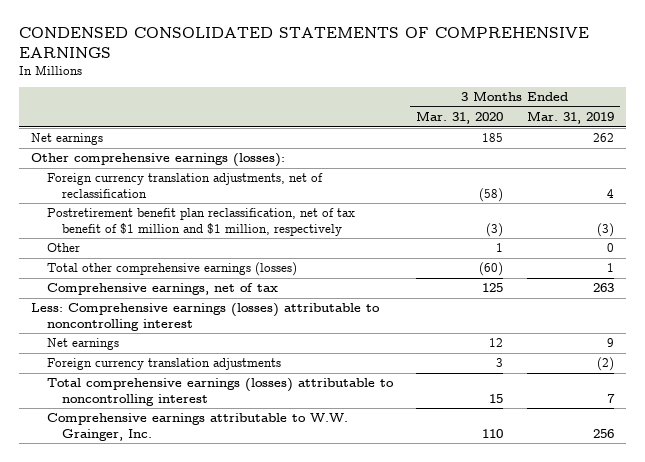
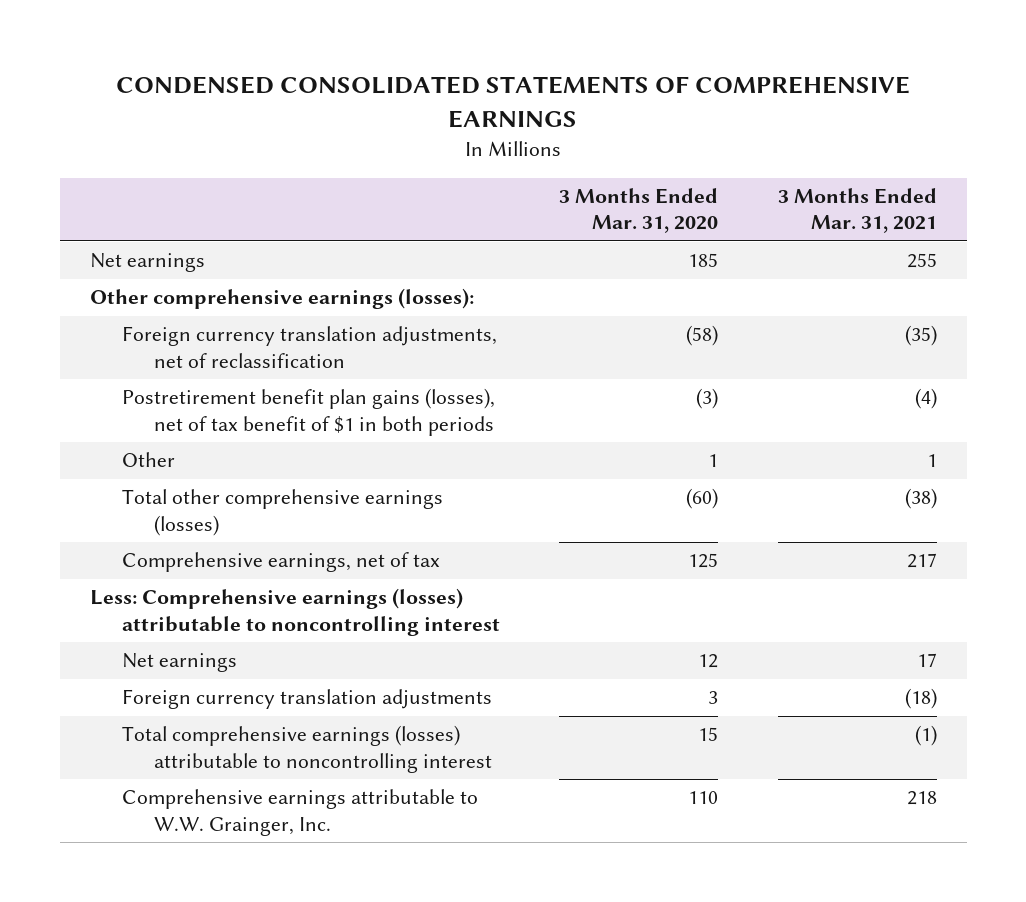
[526,110,614,124] Mar. 31, 2019 -> none
none -> [777,188,937,234] 3 Months Ended Mar. 31, 2021
[46,208,355,236] Postretirement benefit plan reclassification, net of tax benefit of $1 million and $1 million, respectively -> [121,388,495,436] Postretirement benefit plan gains (losses), net of tax benefit of $1 in both periods

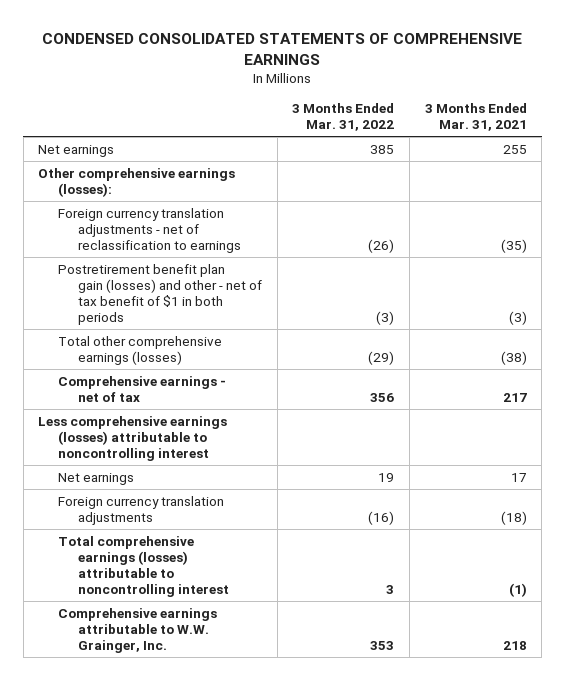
[559,188,719,234] 3 Months Ended Mar. 31, 2020 -> none
none -> [292,103,395,132] 3 Months Ended Mar. 31, 2022
[121,452,175,468] Other -> none
[121,326,497,368] Foreign currency translation adjustments, net of reclassification -> [58,207,242,253] Foreign currency translation adjustments - net of reclassification to earnings
[121,388,495,436] Postretirement benefit plan gains (losses), net of tax benefit of $1 in both periods -> [58,263,263,325] Postretirement benefit plan gain (losses) and other - net of tax benefit of $1 in both periods
[914,388,937,410] (4) -> [508,310,527,325] (3)
[121,552,440,573] Comprehensive earnings, net of tax -> [58,375,227,402] Comprehensive earnings - net of tax
[89,588,500,636] Less: Comprehensive earnings (losses) attributable to noncontrolling interest -> [38,415,228,461] Less comprehensive earnings (losses) attributable to noncontrolling interest

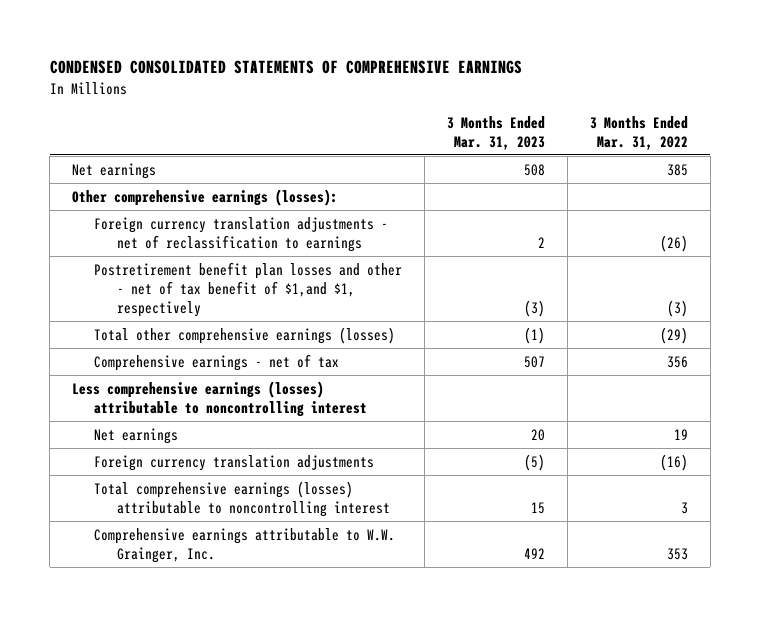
[424,103,527,132] 3 Months Ended Mar. 31, 2021 -> none
none -> [447,115,546,150] 3 Months Ended Mar. 31, 2023
[58,263,263,325] Postretirement benefit plan gain (losses) and other - net of tax benefit of $1 in both periods -> [94,261,403,318] Postretirement benefit plan losses and other - net of tax benefit of $1,and $1, respectively

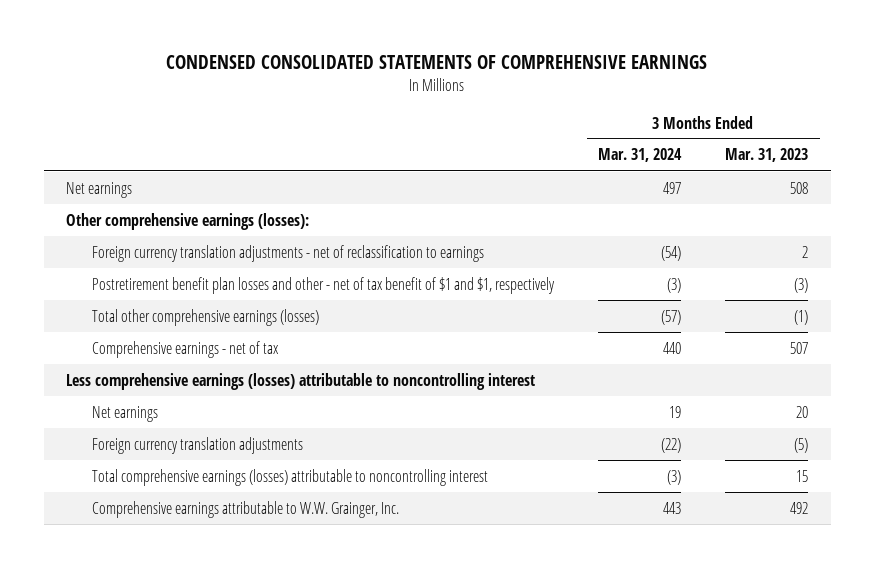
[589,115,688,150] 3 Months Ended Mar. 31, 2022 -> none
none -> [598,148,683,163] Mar. 31, 2024
[94,261,403,318] Postretirement benefit plan losses and other - net of tax benefit of $1,and $1, respectively -> [91,276,555,294] Postretirement benefit plan losses and other - net of tax benefit of $1 and $1, respectively

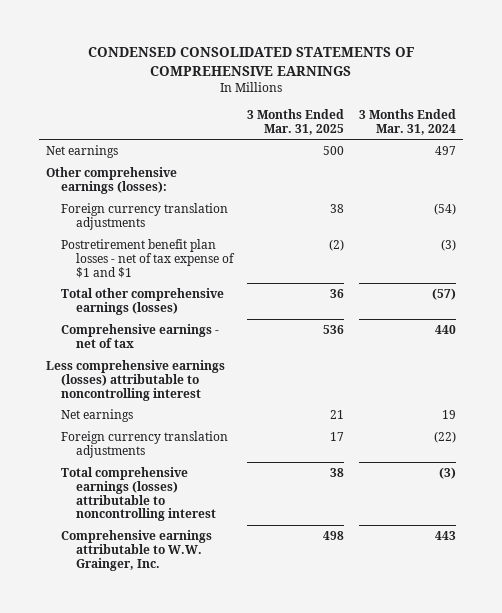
[725,148,809,163] Mar. 31, 2023 -> none
none -> [247,108,345,135] 3 Months Ended Mar. 31, 2025
[91,244,484,262] Foreign currency translation adjustments - net of reclassification to earnings -> [60,203,228,231] Foreign currency translation adjustments
[91,276,555,294] Postretirement benefit plan losses and other - net of tax benefit of $1 and $1, respectively -> [60,239,236,278] Postretirement benefit plan losses - net of tax expense of $1 and $1

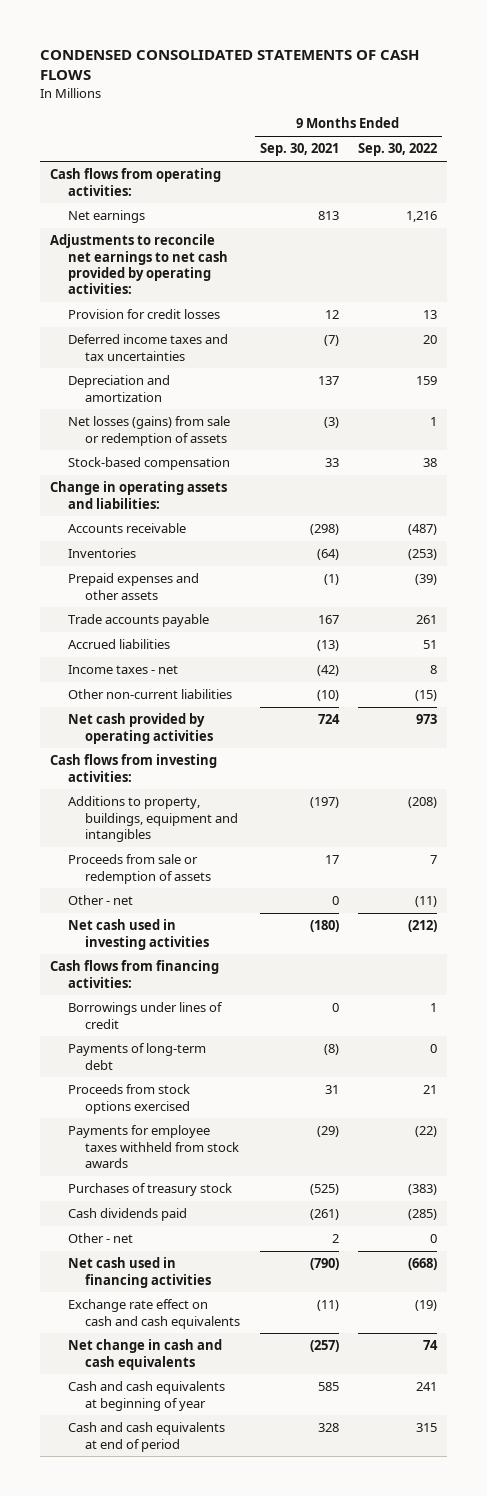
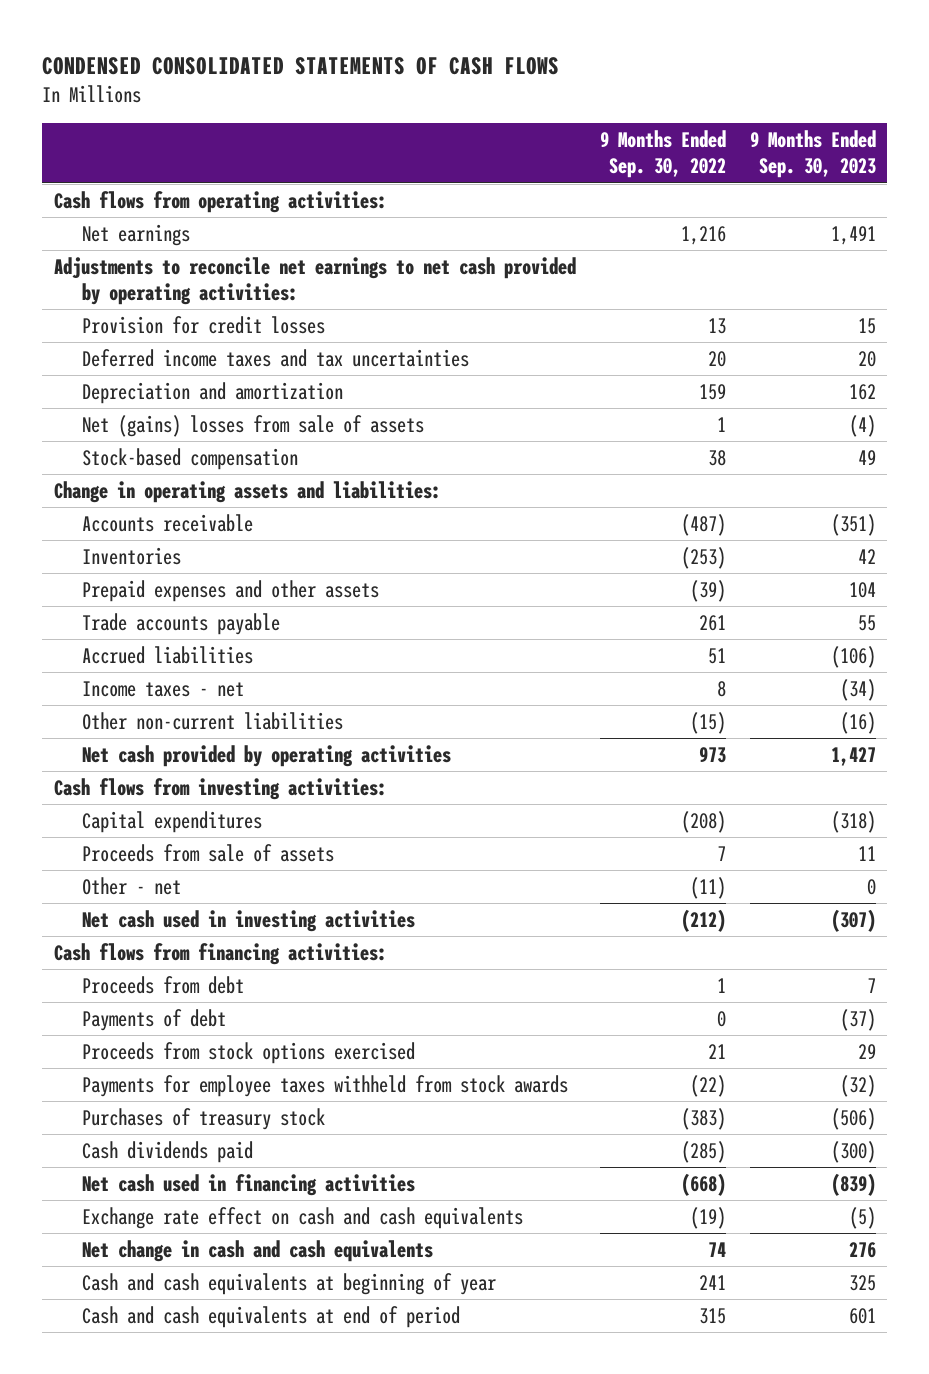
[259,143,339,157] Sep. 30, 2021 -> none
none -> [749,130,876,179] 9 Months Ended Sep. 30, 2023
[67,416,230,446] Net losses (gains) from sale or redemption of assets -> [81,414,424,437] Net (gains) losses from sale of assets
[67,796,239,842] Additions to property, buildings, equipment and intangibles -> [81,810,262,833] Capital expenditures
[67,854,212,884] Proceeds from sale or redemption of assets -> [81,843,334,862] Proceeds from sale of assets
[67,1002,223,1029] Borrowings under lines of credit -> [81,975,244,994] Proceeds from debt
[67,1043,206,1070] Payments of long-term debt -> [81,1008,226,1031] Payments of debt
[67,1233,133,1244] Other - net -> none

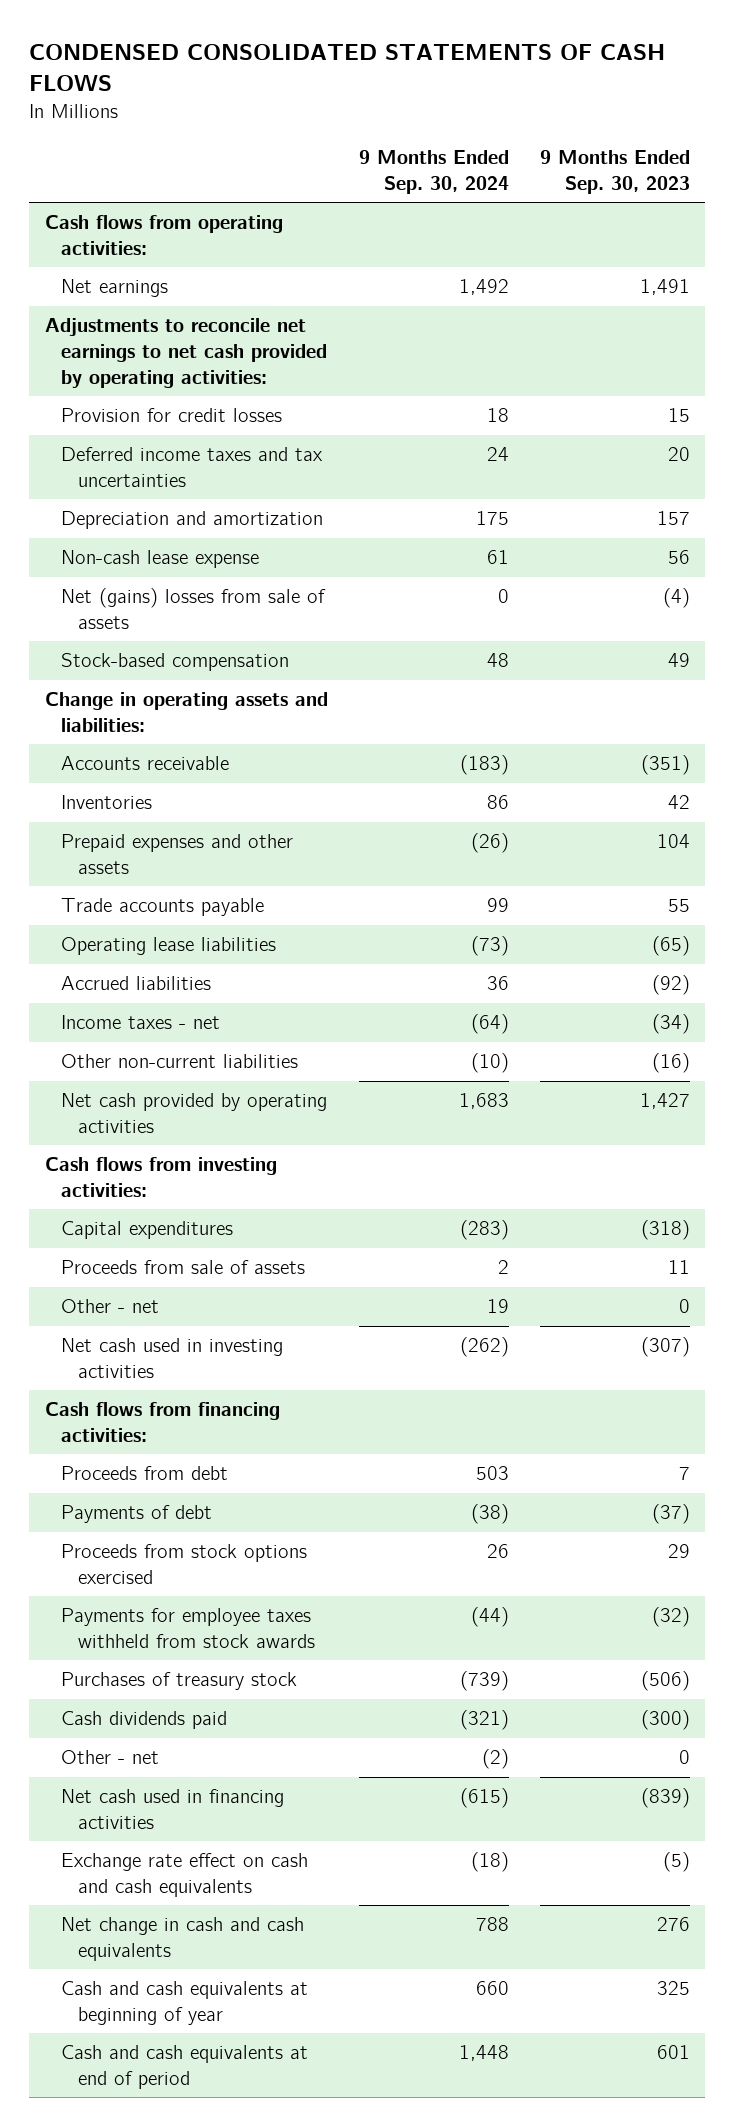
[599,130,726,179] 9 Months Ended Sep. 30, 2022 -> none
none -> [358,150,509,194] 9 Months Ended Sep. 30, 2024
[848,383,876,400] 162 -> [656,511,690,526] 157
none -> [61,550,260,569] Non-cash lease expense
none -> [61,937,277,956] Operating lease liabilities
[830,645,876,668] (106) -> [651,975,690,996] (92)
none -> [61,1750,160,1765] Other - net

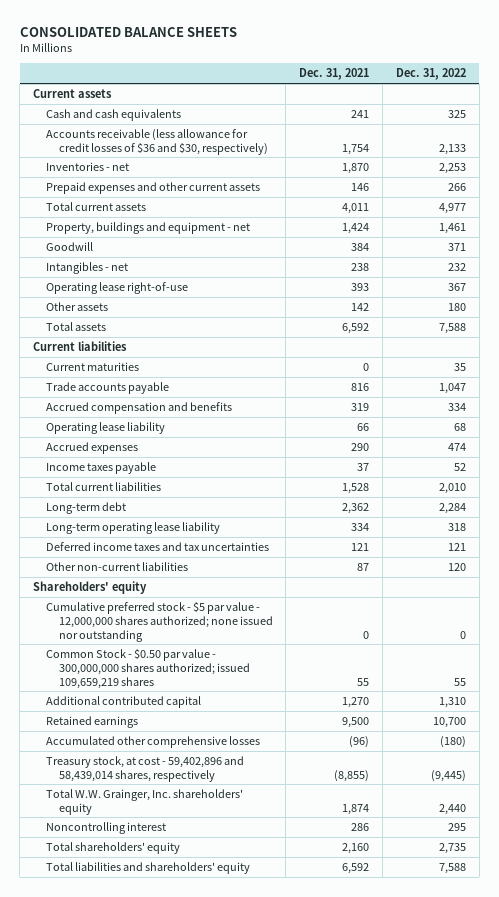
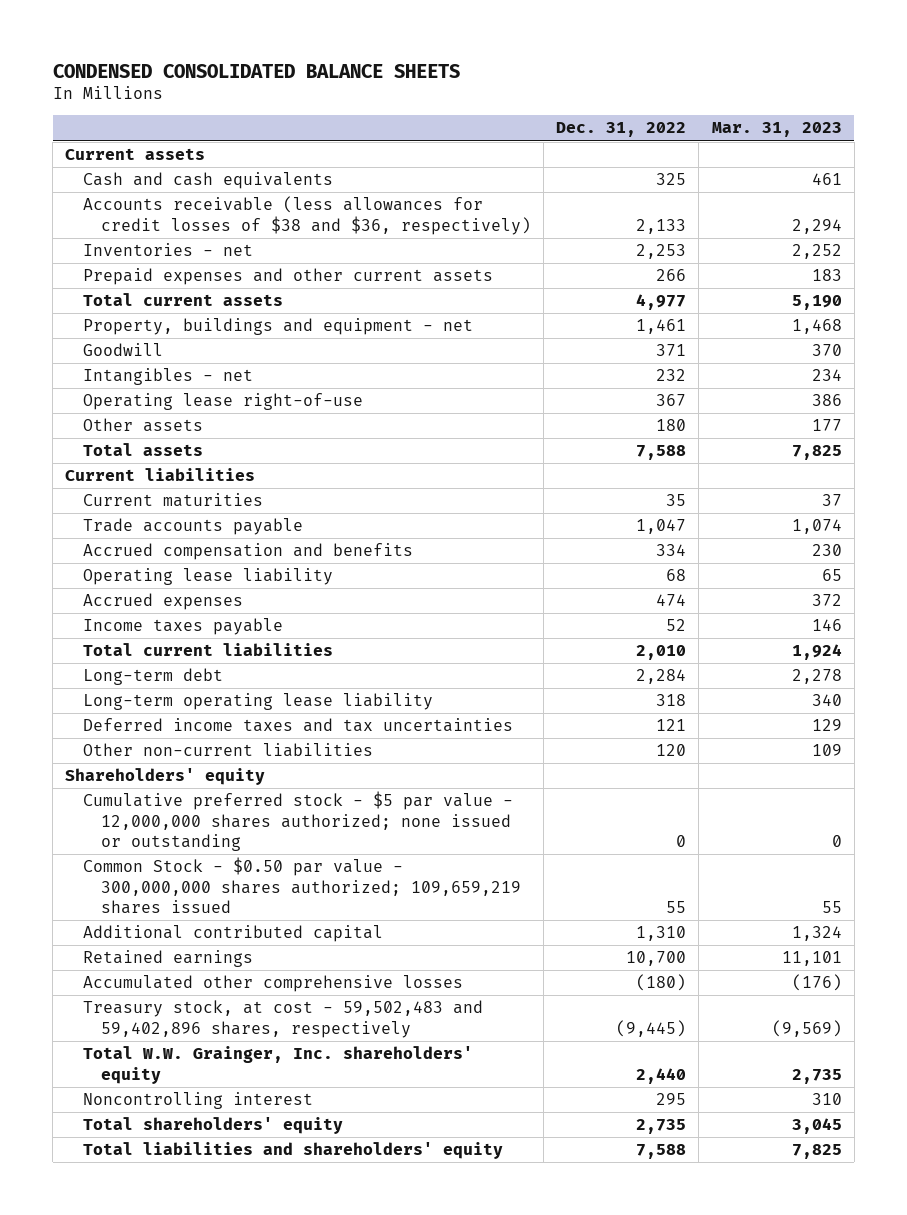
[19,27,237,38] CONSOLIDATED BALANCE SHEETS -> [52,63,460,78] CONDENSED CONSOLIDATED BALANCE SHEETS
[299,68,370,81] Dec. 31, 2021 -> none
none -> [711,122,842,138] Mar. 31, 2023
[45,128,268,155] Accounts receivable (less allowance for credit losses of $36 and $30, respectively) -> [83,196,532,235] Accounts receivable (less allowances for credit losses of $38 and $36, respectively)
[45,600,273,642] Cumulative preferred stock - $5 par value - 12,000,000 shares authorized; none issued nor outstanding -> [83,791,514,851] Cumulative preferred stock - $5 par value - 12,000,000 shares authorized; none issued or outstanding
[45,647,250,689] Common Stock - $0.50 par value - 300,000,000 shares authorized; issued 109,659,219 shares -> [83,857,522,914] Common Stock - $0.50 par value - 300,000,000 shares authorized; 109,659,219 shares issued
[45,755,244,782] Treasury stock, at cost - 59,402,896 and 58,439,014 shares, respectively -> [83,1000,484,1038] Treasury stock, at cost - 59,502,483 and 59,402,896 shares, respectively

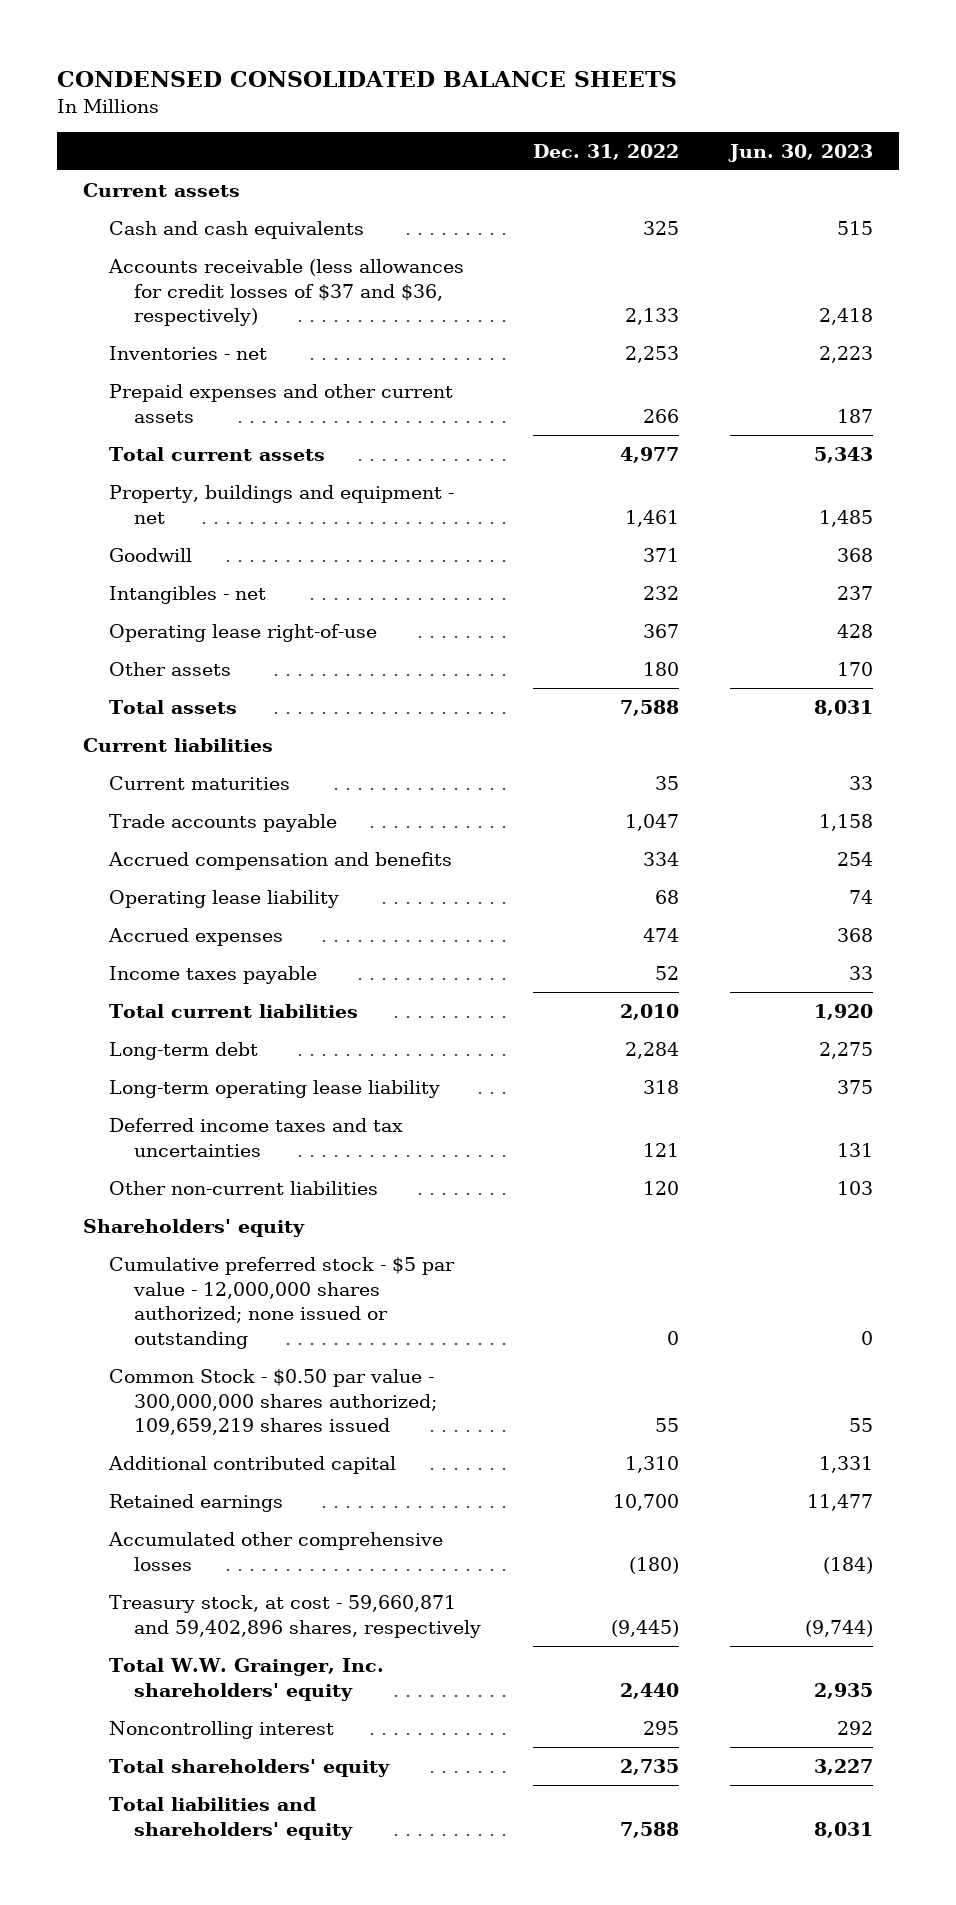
[711,122,842,138] Mar. 31, 2023 -> none
none -> [728,143,874,162] Jun. 30, 2023
[83,196,532,235] Accounts receivable (less allowances for credit losses of $38 and $36, respectively) -> [107,259,464,327] Accounts receivable (less allowances for credit losses of $37 and $36, respectively)
[83,1000,484,1038] Treasury stock, at cost - 59,502,483 and 59,402,896 shares, respectively -> [108,1595,482,1638] Treasury stock, at cost - 59,660,871 and 59,402,896 shares, respectively

